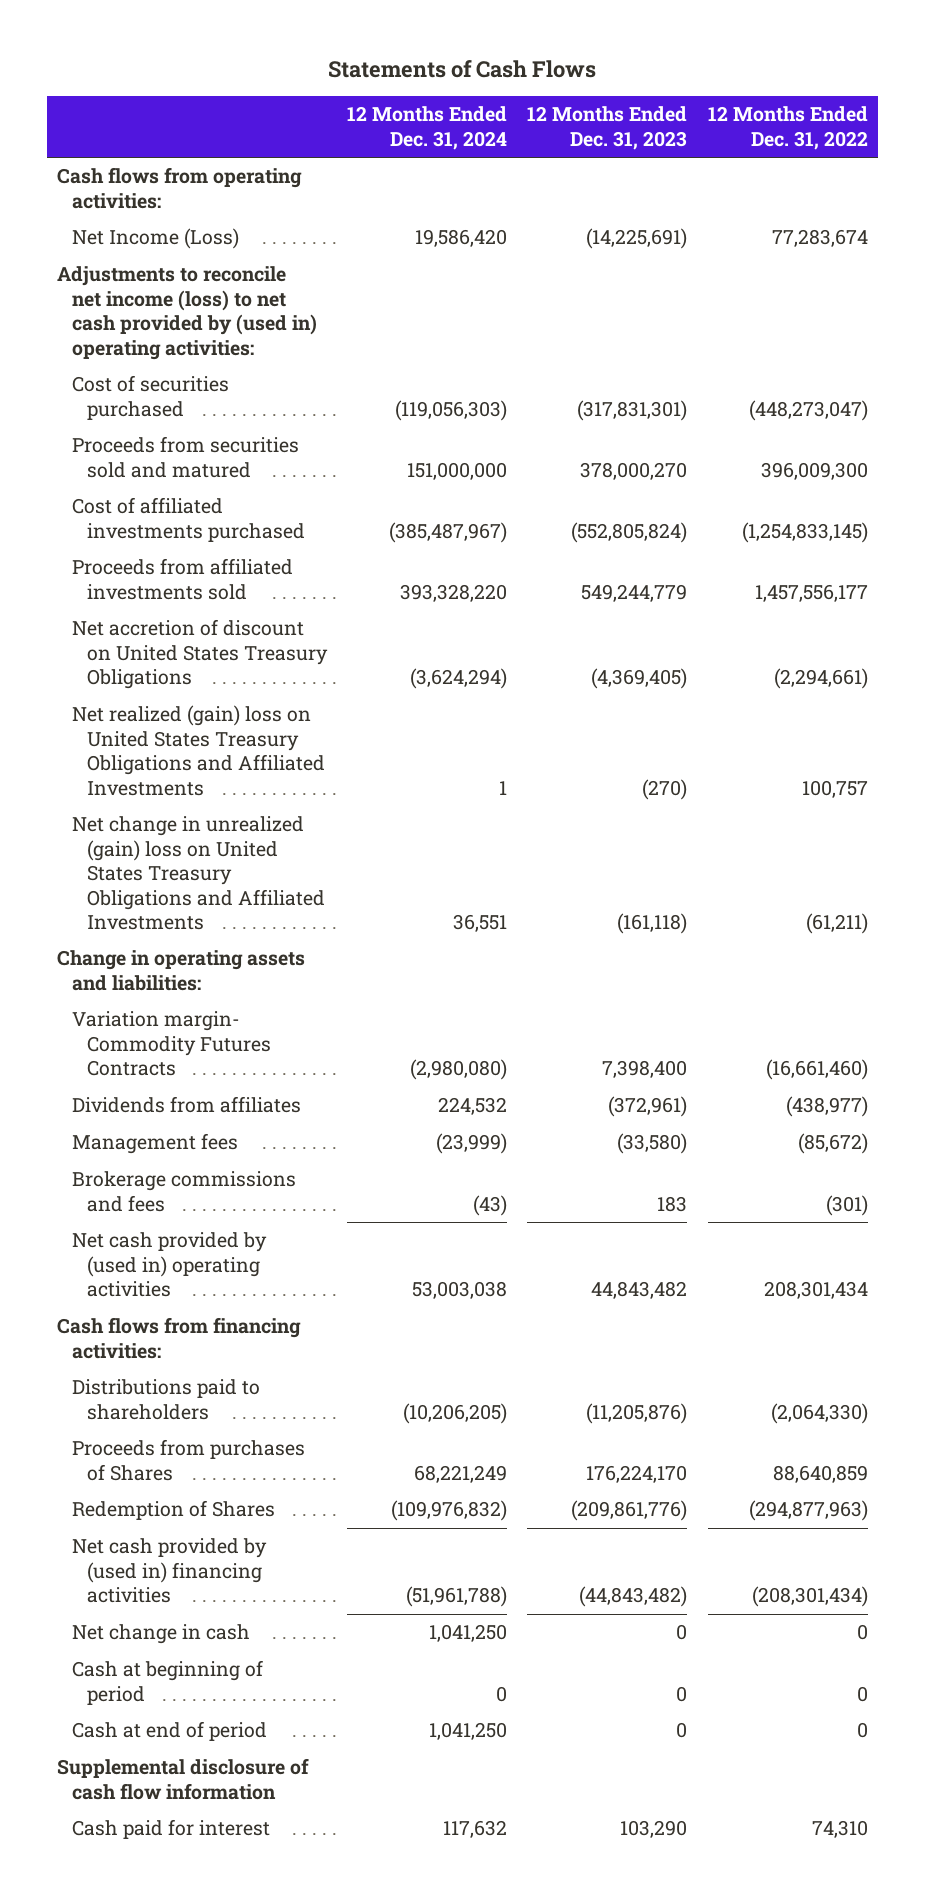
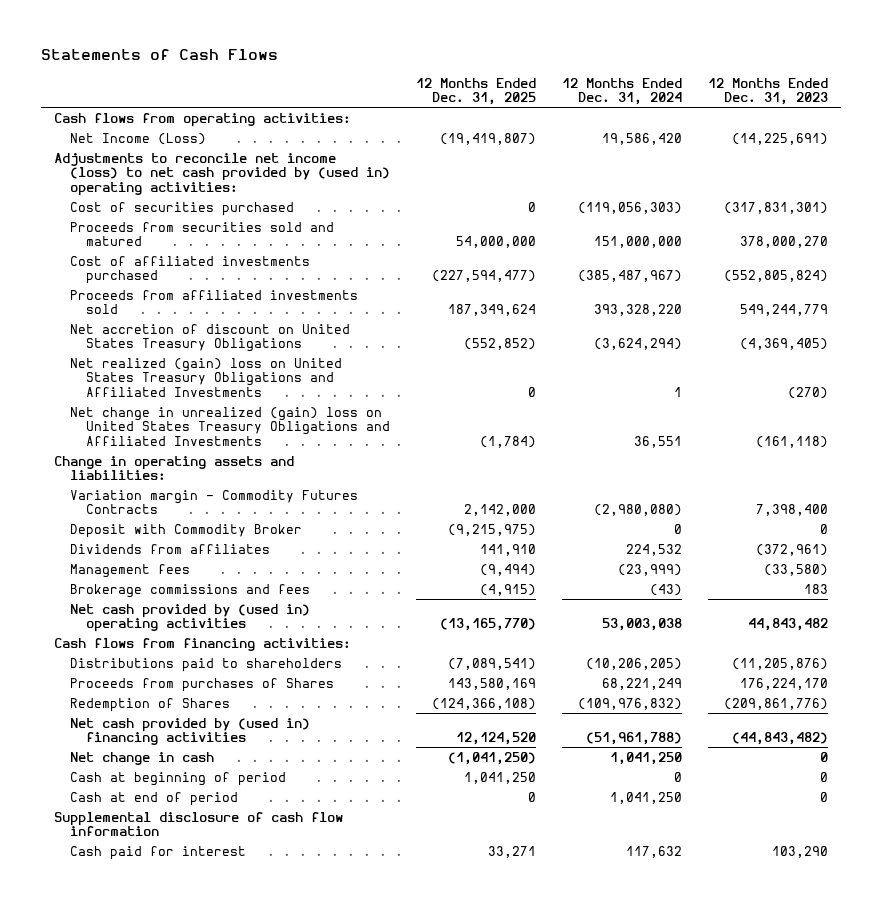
[707,106,868,150] 12 Months Ended Dec. 31, 2022 -> none
none -> [415,77,536,106] 12 Months Ended Dec. 31, 2025
[72,1011,271,1077] Variation margin- Commodity Futures Contracts -> [69,489,358,515] Variation margin - Commodity Futures Contracts
none -> [69,523,302,538] Deposit with Commodity Broker

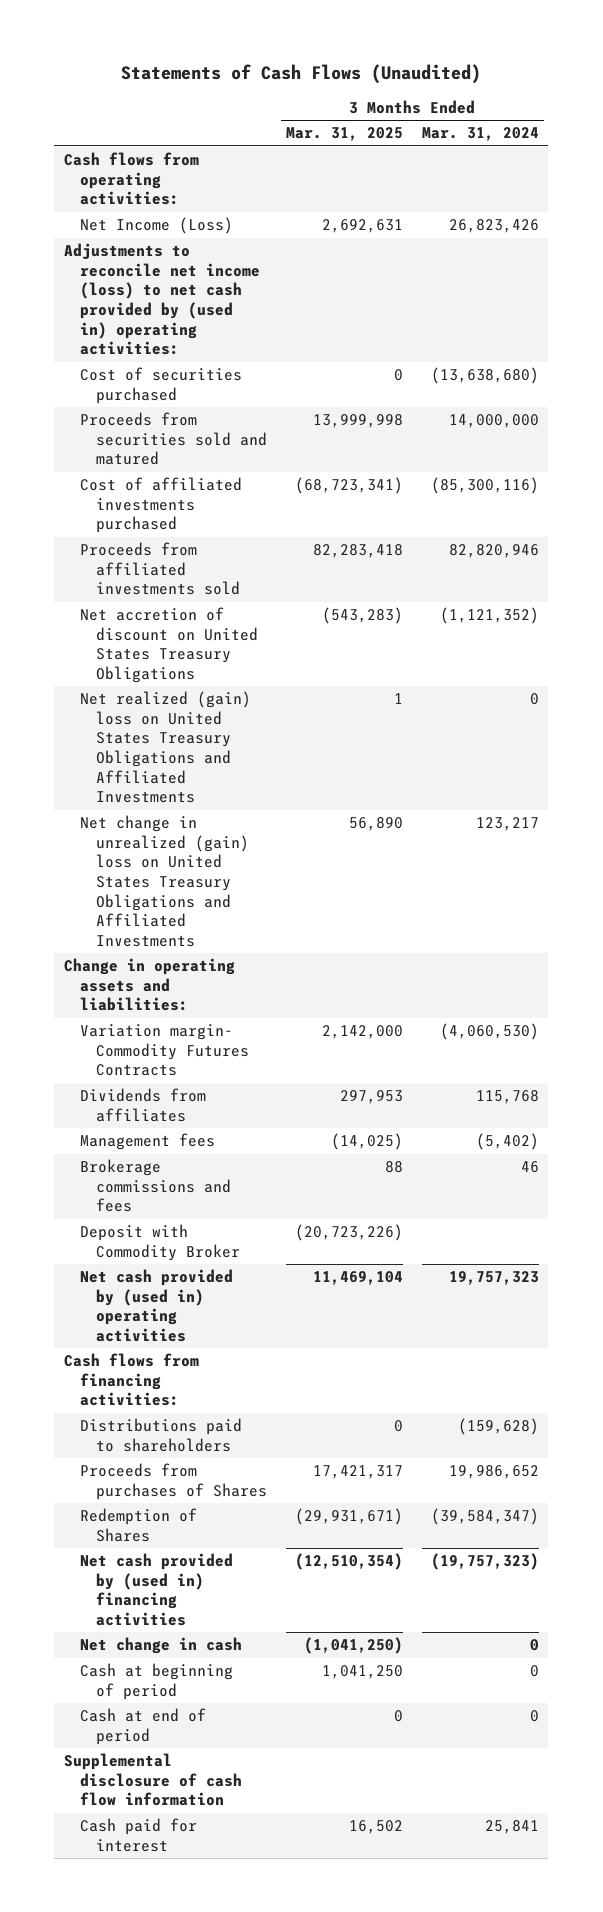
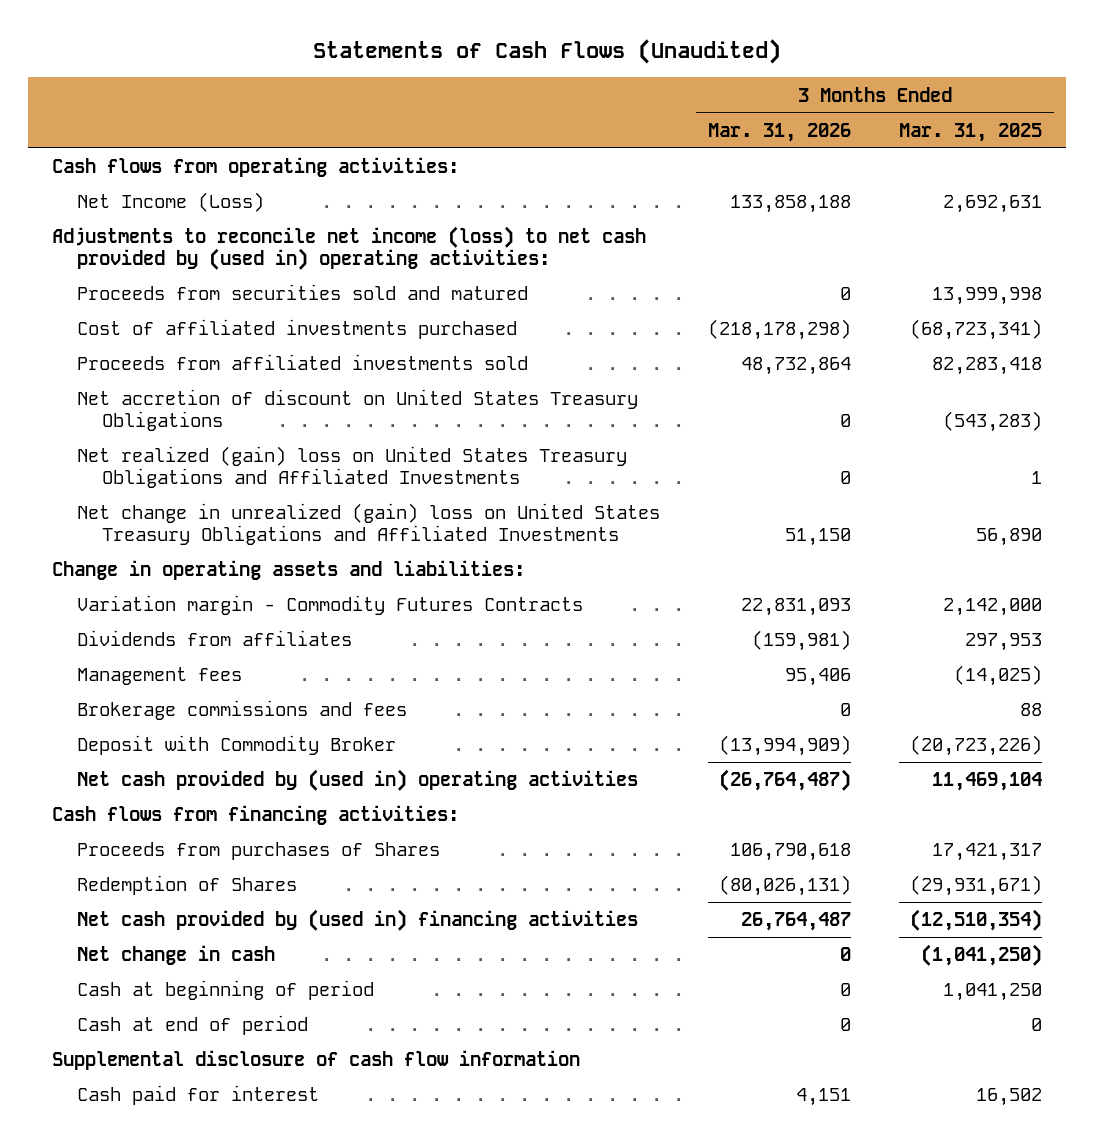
[421,127,539,142] Mar. 31, 2024 -> none
none -> [708,122,852,142] Mar. 31, 2026
[80,367,243,404] Cost of securities purchased -> none
[80,1024,250,1077] Variation margin- Commodity Futures Contracts -> [77,595,584,616] Variation margin - Commodity Futures Contracts
[80,1418,243,1452] Distributions paid to shareholders -> none

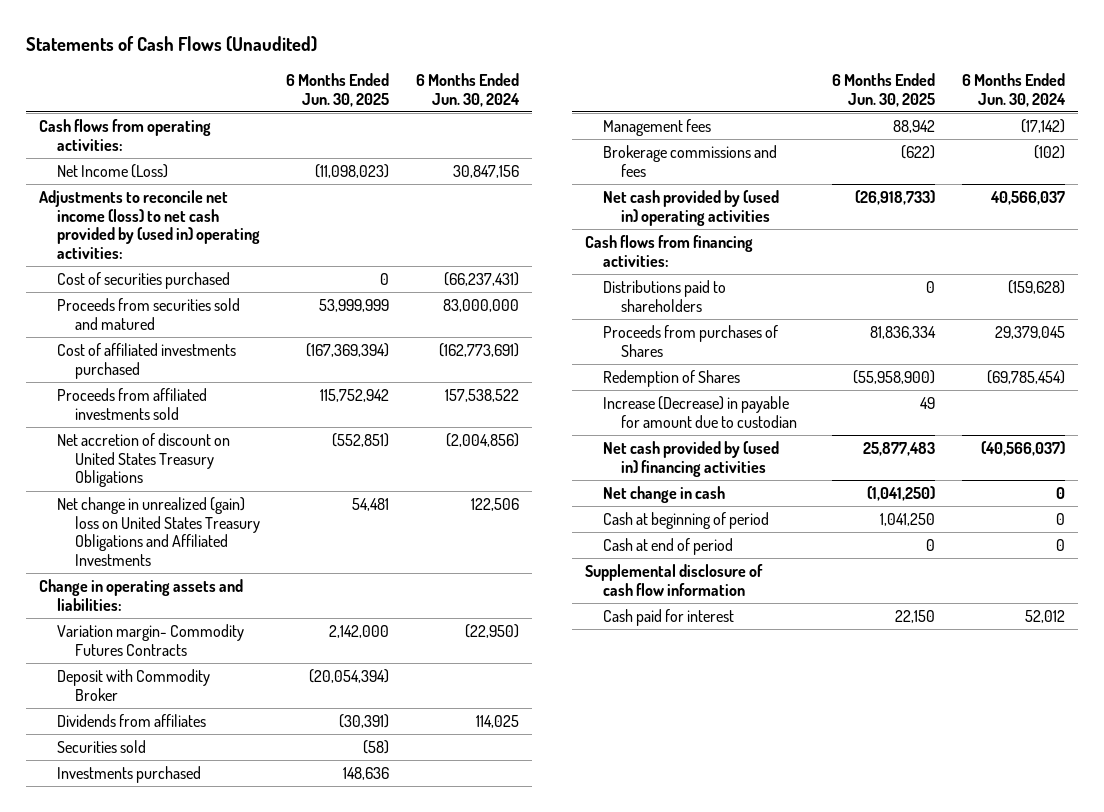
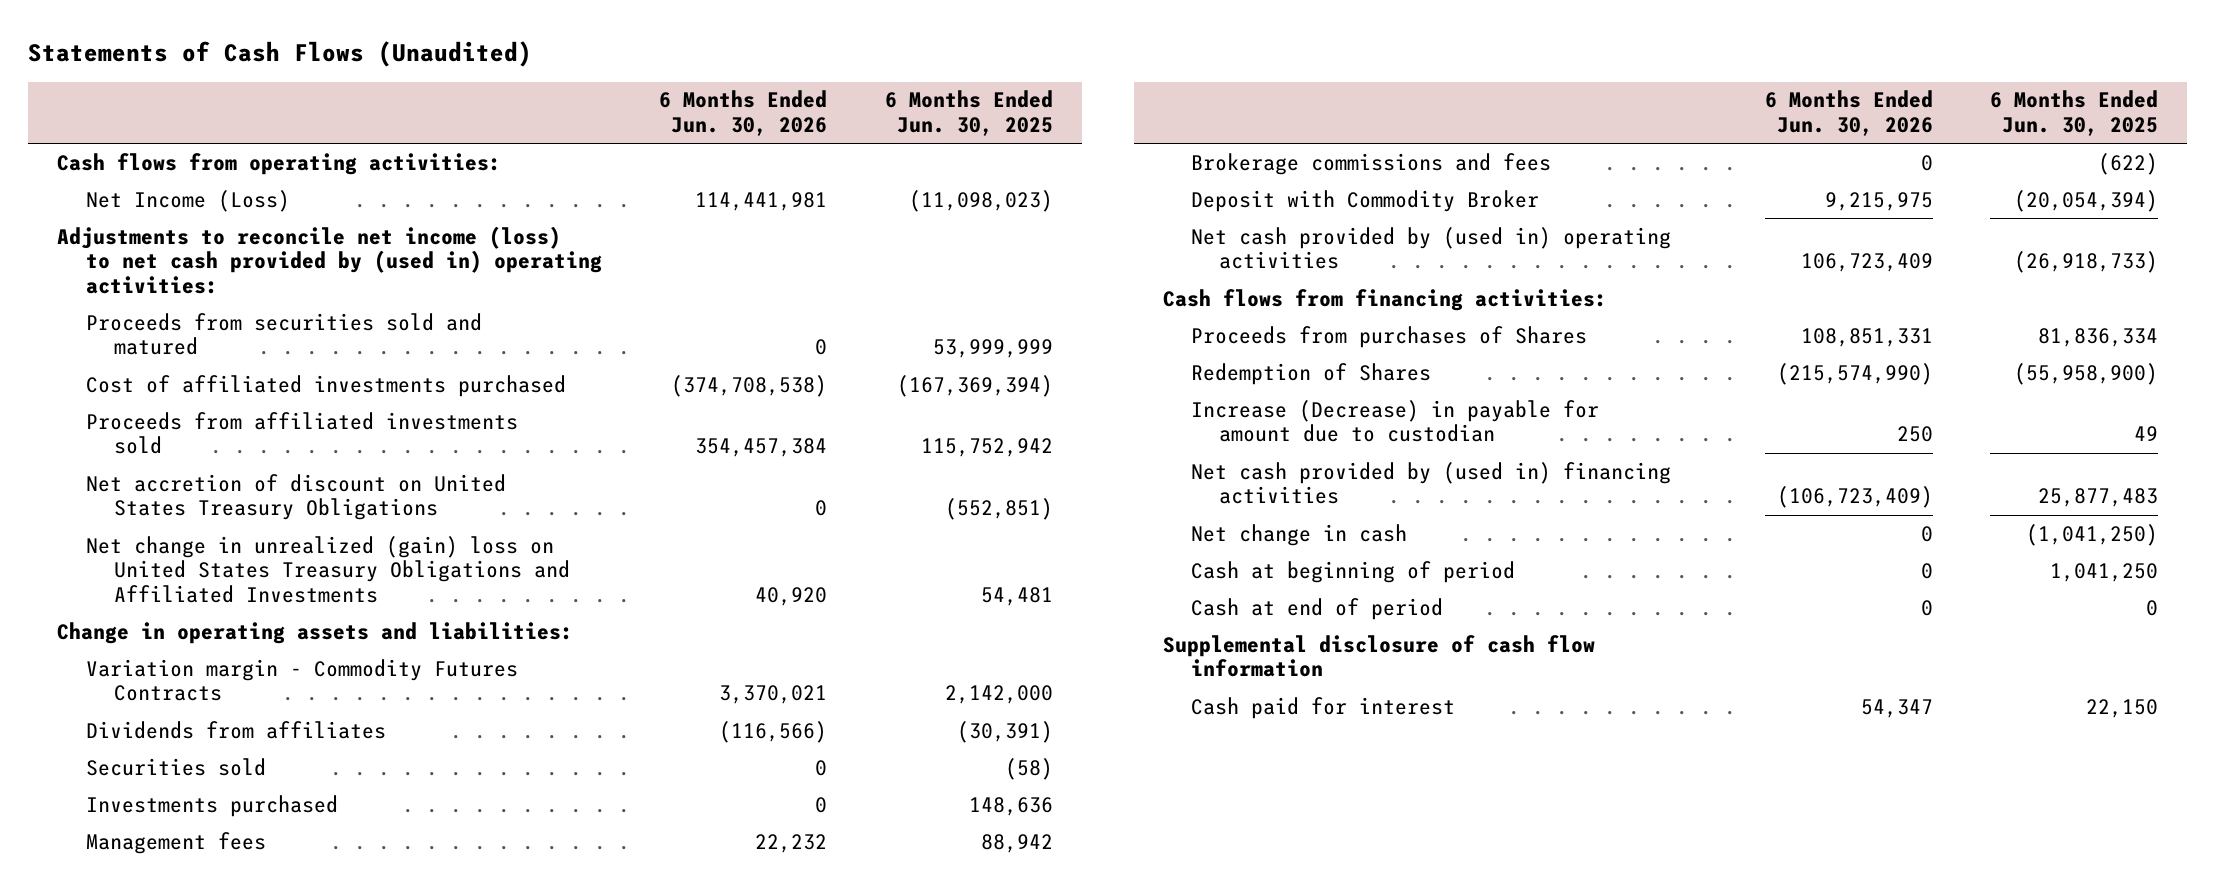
[415,73,520,107] 6 Months Ended Jun. 30, 2024 -> none
none -> [659,90,828,136] 6 Months Ended Jun. 30, 2026
[57,272,231,290] Cost of securities purchased -> none
[57,624,245,656] Variation margin- Commodity Futures Contracts -> [85,658,518,702] Variation margin - Commodity Futures Contracts
[57,669,211,701] Deposit with Commodity Broker -> [1190,189,1539,212] Deposit with Commodity Broker
[603,280,727,312] Distributions paid to shareholders -> none

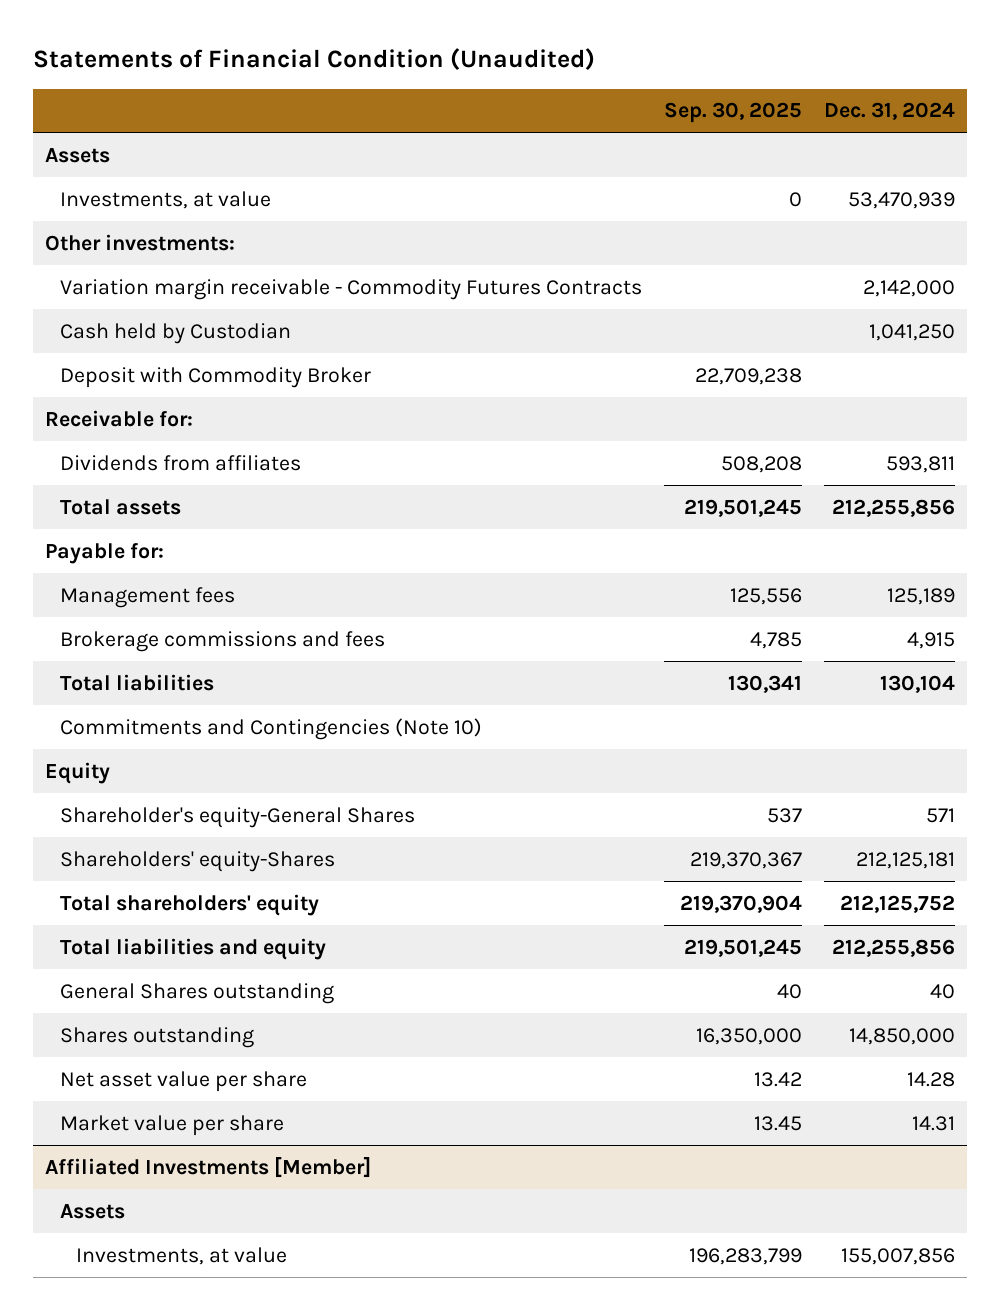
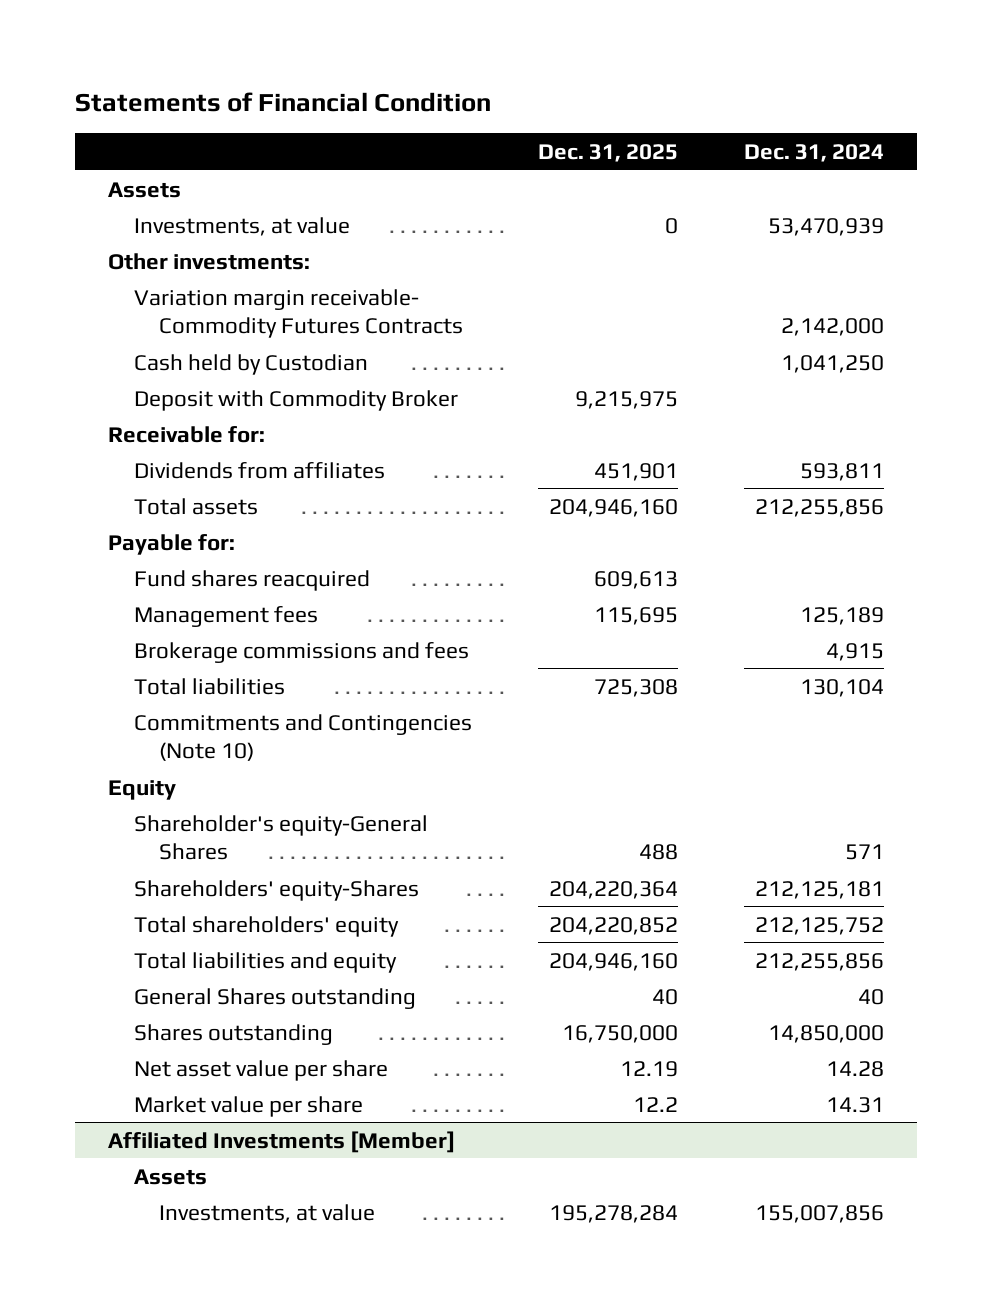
[33,47,596,70] Statements of Financial Condition (Unaudited) -> [75,91,492,112] Statements of Financial Condition
[664,102,803,124] Sep. 30, 2025 -> none
none -> [537,143,678,162] Dec. 31, 2025
[60,278,643,300] Variation margin receivable - Commodity Futures Contracts -> [133,288,464,339] Variation margin receivable- Commodity Futures Contracts
none -> [133,569,370,591] Fund shares reacquired

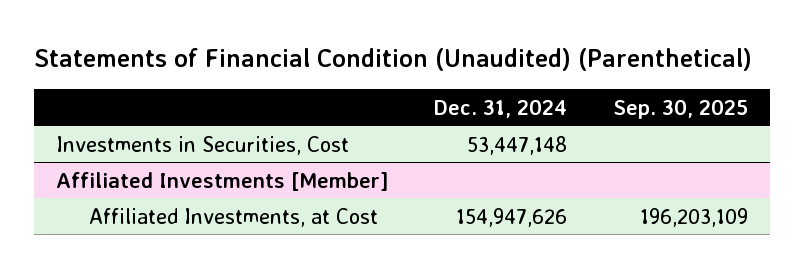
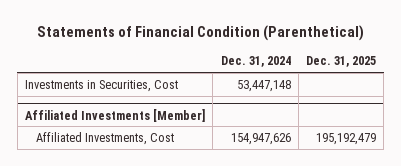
[33,48,752,72] Statements of Financial Condition (Unaudited) (Parenthetical) -> [36,24,364,41] Statements of Financial Condition (Parenthetical)
[612,98,748,119] Sep. 30, 2025 -> none
none -> [305,56,376,68] Dec. 31, 2025
[89,207,379,227] Affiliated Investments, at Cost -> [35,131,174,145] Affiliated Investments, Cost

